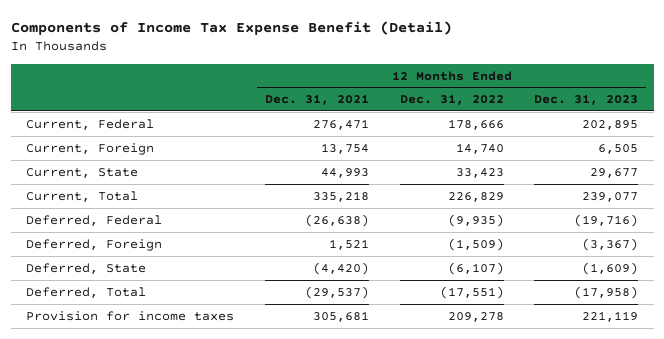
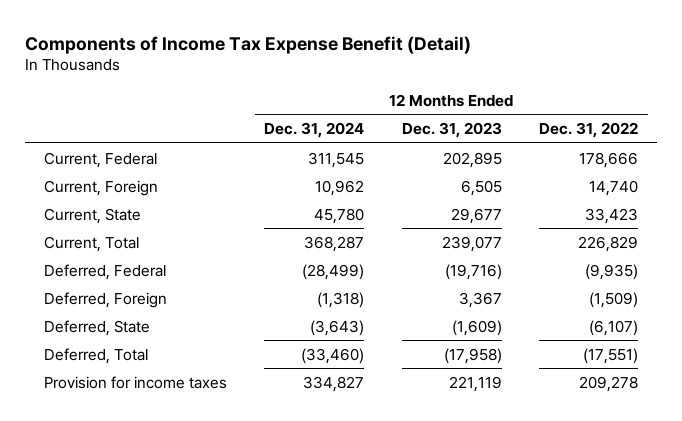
[264,94,369,106] Dec. 31, 2021 -> none
none -> [264,121,365,138] Dec. 31, 2024
[582,237,639,251] (3,367) -> [458,291,502,308] 3,367

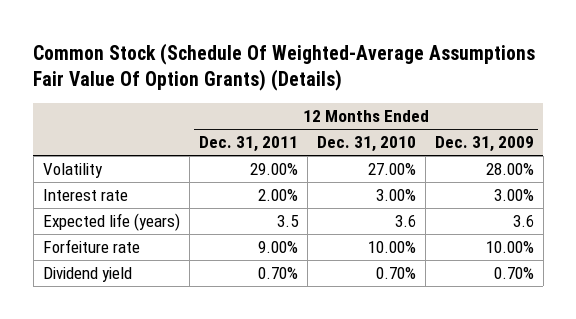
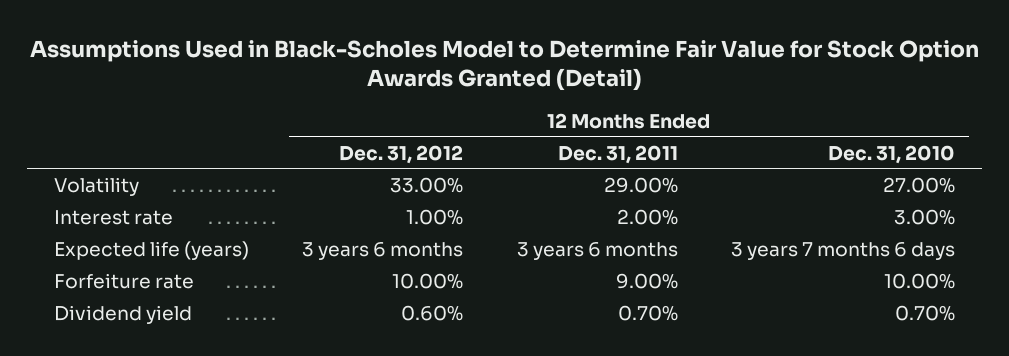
[33,42,536,92] Common Stock (Schedule Of Weighted-Average Assumptions Fair Value Of Option Grants) (Details) -> [29,39,979,92] Assumptions Used in Black-Scholes Model to Determine Fair Value for Stock Option Awards Granted (Detail)
[434,136,534,153] Dec. 31, 2009 -> none
none -> [339,144,464,164] Dec. 31, 2012
[276,215,299,228] 3.5 -> [516,241,678,260] 3 years 6 months
[394,215,416,228] 3.6 -> [731,241,956,260] 3 years 7 months 6 days

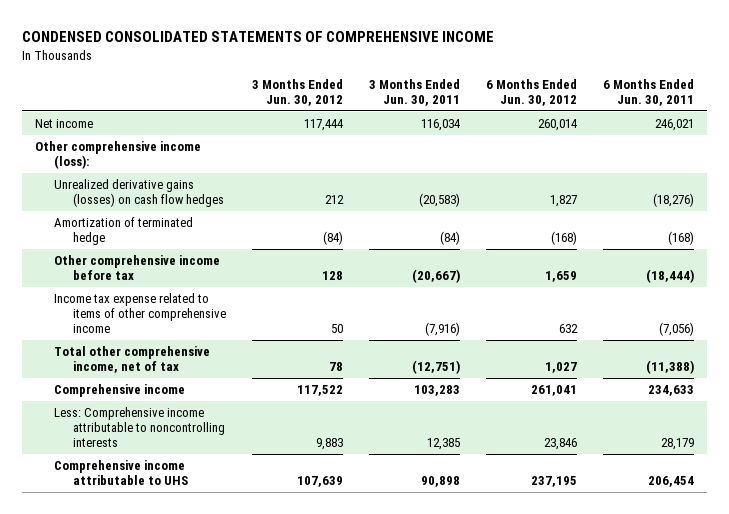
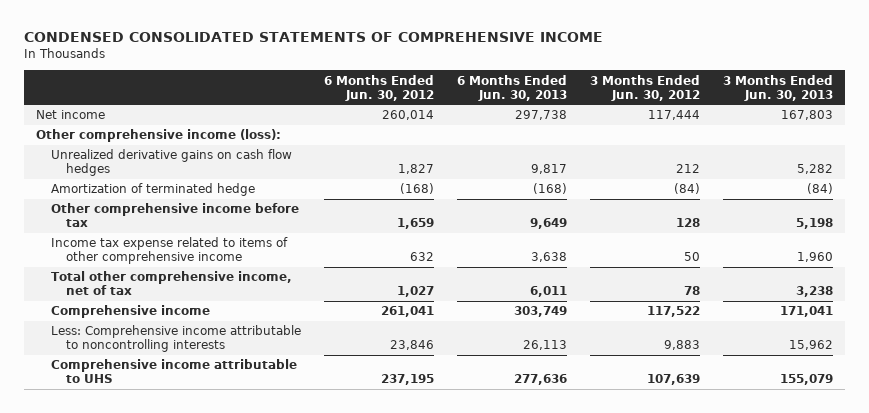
[368,78,460,107] 3 Months Ended Jun. 30, 2011 -> none
[602,78,694,107] 6 Months Ended Jun. 30, 2011 -> none
none -> [456,74,567,101] 6 Months Ended Jun. 30, 2013
none -> [723,74,834,101] 3 Months Ended Jun. 30, 2013
[53,179,224,208] Unrealized derivative gains (losses) on cash flow hedges -> [50,149,292,177] Unrealized derivative gains on cash flow hedges

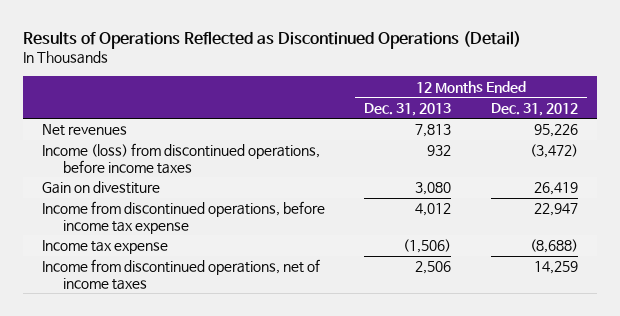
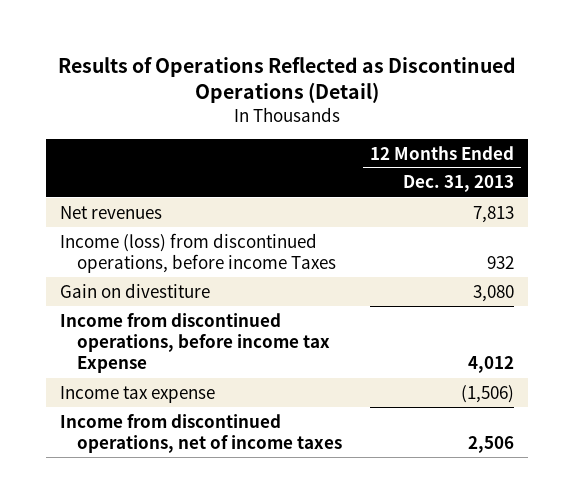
[490,102,578,116] Dec. 31, 2012 -> none
[42,143,321,174] Income (loss) from discontinued operations, before income taxes -> [60,232,336,274] Income (loss) from discontinued operations, before income Taxes
[42,201,326,234] Income from discontinued operations, before income tax expense -> [60,312,330,374] Income from discontinued operations, before income tax Expense

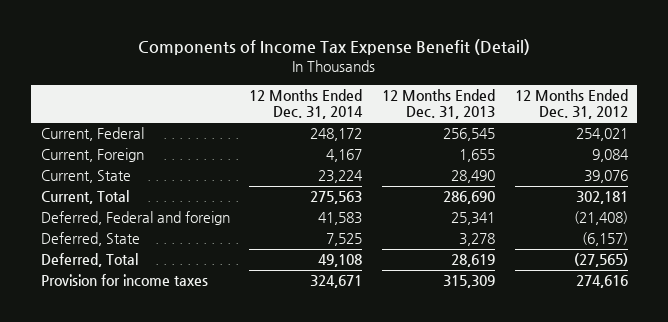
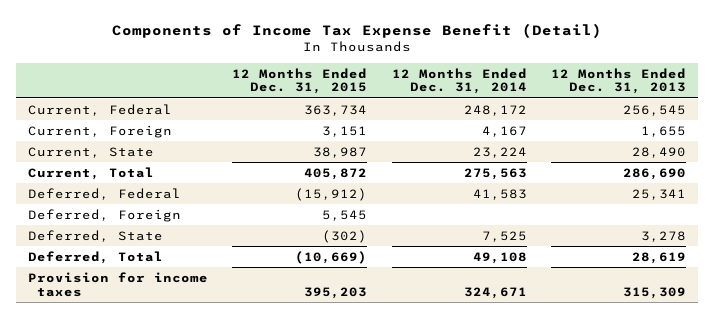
[514,89,628,120] 12 Months Ended Dec. 31, 2012 -> none
none -> [232,67,368,95] 12 Months Ended Dec. 31, 2015
[40,211,230,226] Deferred, Federal and foreign -> [28,187,182,200] Deferred, Federal
none -> [28,208,182,222] Deferred, Foreign

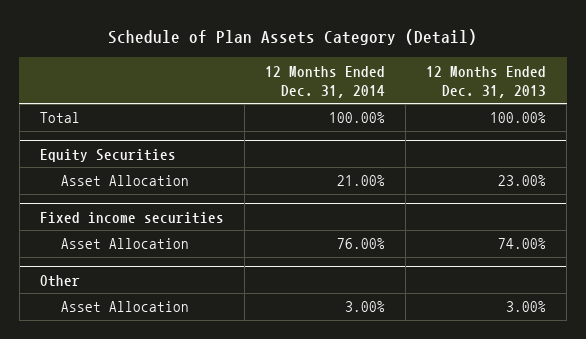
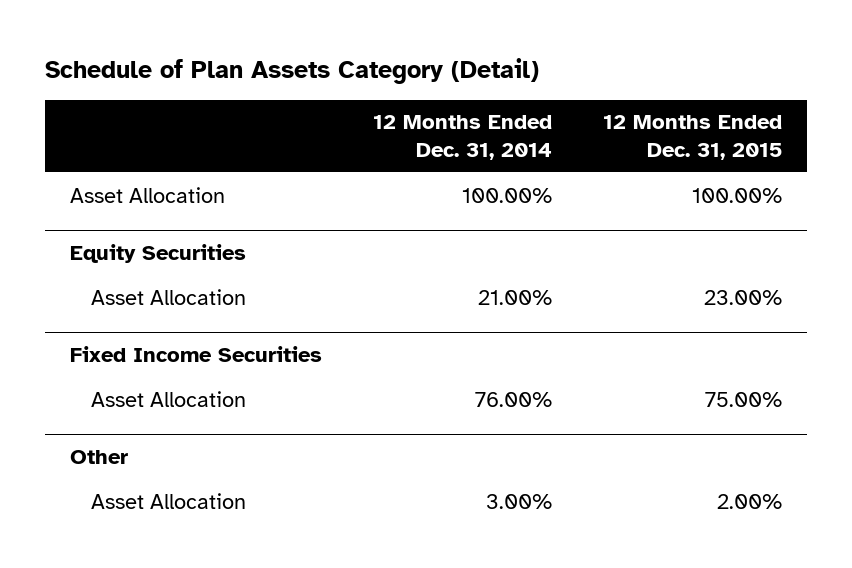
[426,65,547,99] 12 Months Ended Dec. 31, 2013 -> none
none -> [602,115,782,160] 12 Months Ended Dec. 31, 2015
[39,112,80,124] Total -> none
none -> [70,186,226,203] Asset Allocation
[39,211,224,224] Fixed income securities -> [70,346,323,363] Fixed Income Securities

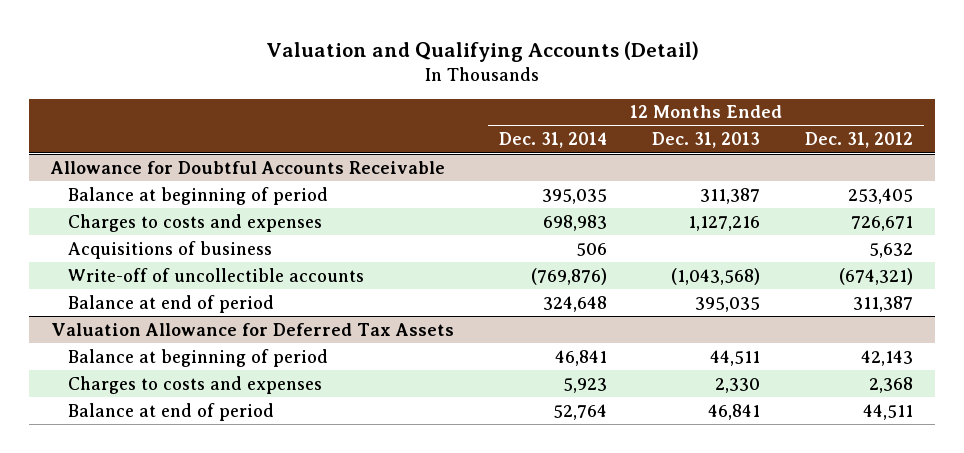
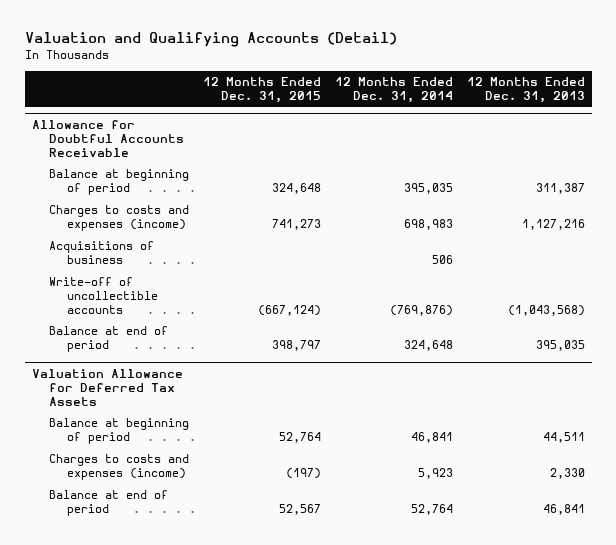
[804,132,913,149] Dec. 31, 2012 -> none
none -> [203,76,322,103] 12 Months Ended Dec. 31, 2015
[68,213,323,232] Charges to costs and expenses -> [49,205,190,232] Charges to costs and expenses (income)
[68,375,323,394] Charges to costs and expenses -> [49,454,190,481] Charges to costs and expenses (income)

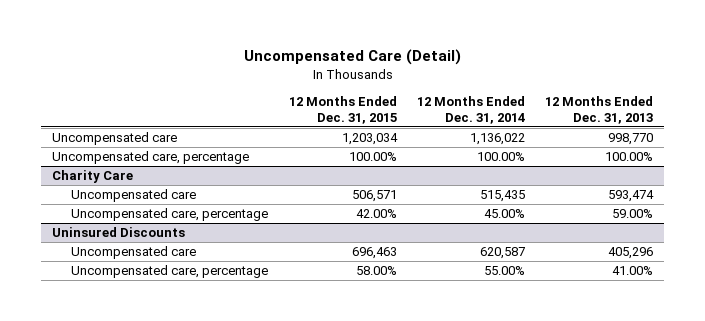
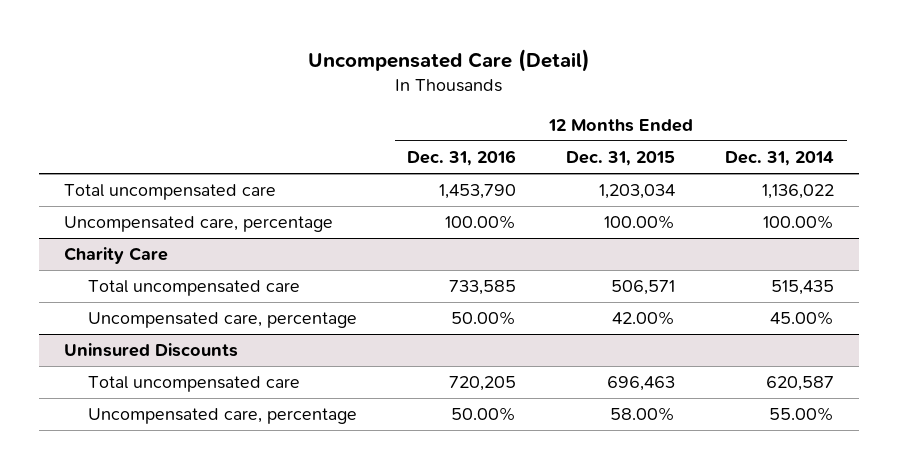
[545,95,654,124] 12 Months Ended Dec. 31, 2013 -> none
none -> [407,150,517,167] Dec. 31, 2016
[51,132,177,146] Uncompensated care -> [63,184,276,201] Total uncompensated care
[71,189,197,203] Uncompensated care -> [88,280,301,297] Total uncompensated care
[71,246,197,260] Uncompensated care -> [88,376,301,393] Total uncompensated care

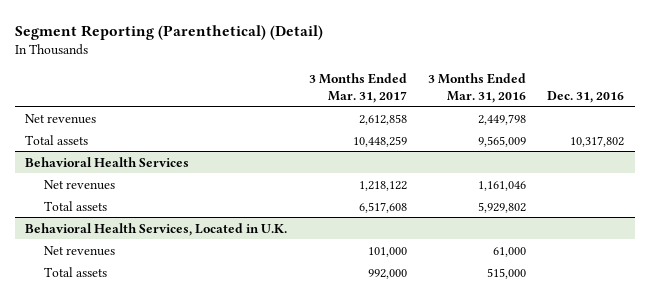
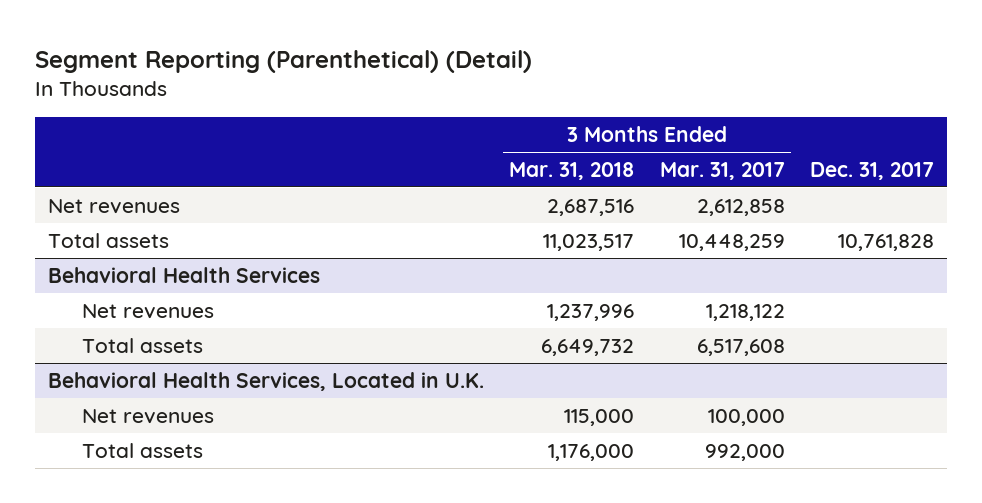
[427,73,526,103] 3 Months Ended Mar. 31, 2016 -> none
[547,90,625,103] Dec. 31, 2016 -> none
none -> [509,161,635,180] Mar. 31, 2018
none -> [810,161,935,180] Dec. 31, 2017
[367,246,407,257] 101,000 -> [707,408,785,426] 100,000

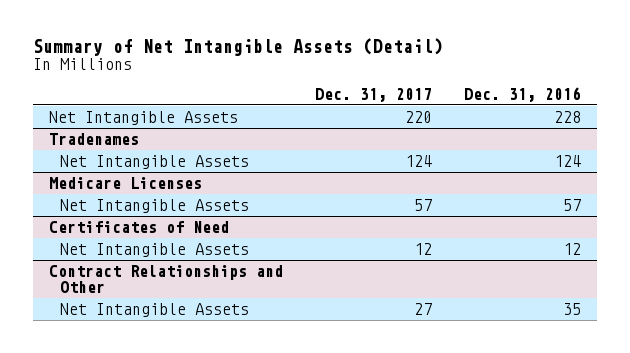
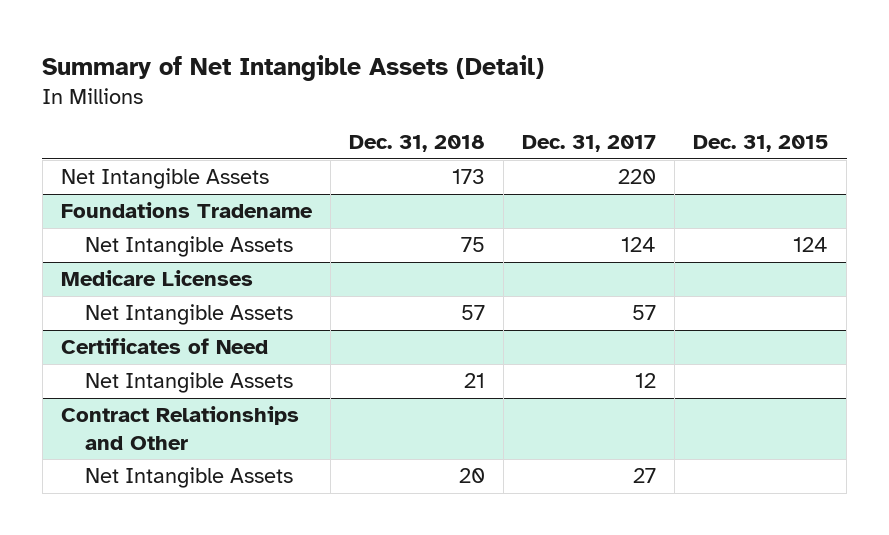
[464,86,582,102] Dec. 31, 2016 -> none
none -> [348,135,485,153] Dec. 31, 2018
none -> [693,135,829,153] Dec. 31, 2015
[49,132,140,145] Tradenames -> [60,201,313,218] Foundations Tradename

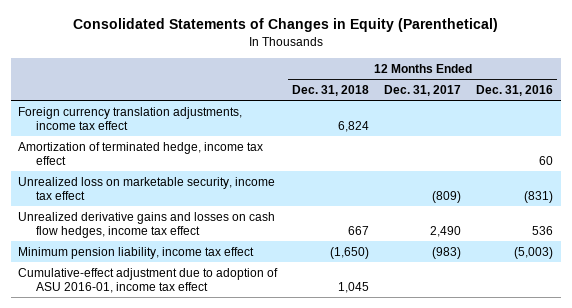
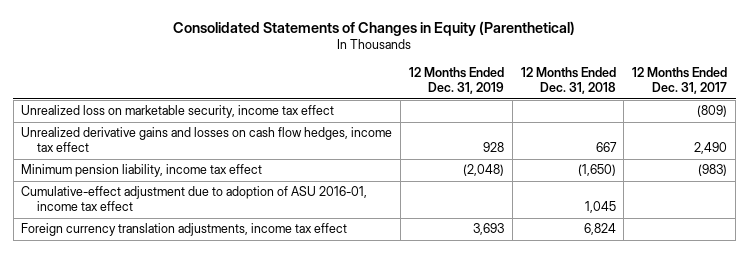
[476,84,554,96] Dec. 31, 2016 -> none
none -> [408,67,504,95] 12 Months Ended Dec. 31, 2019
[18,141,264,166] Amortization of terminated hedge, income tax effect -> none
[18,106,243,131] Foreign currency translation adjustments, income tax effect -> [21,223,348,237] Foreign currency translation adjustments, income tax effect

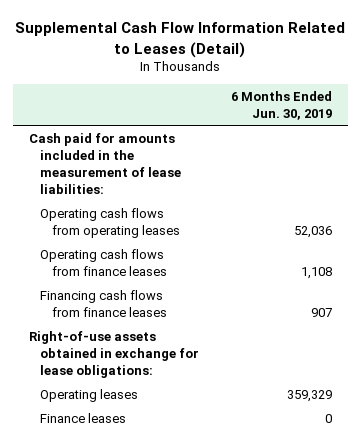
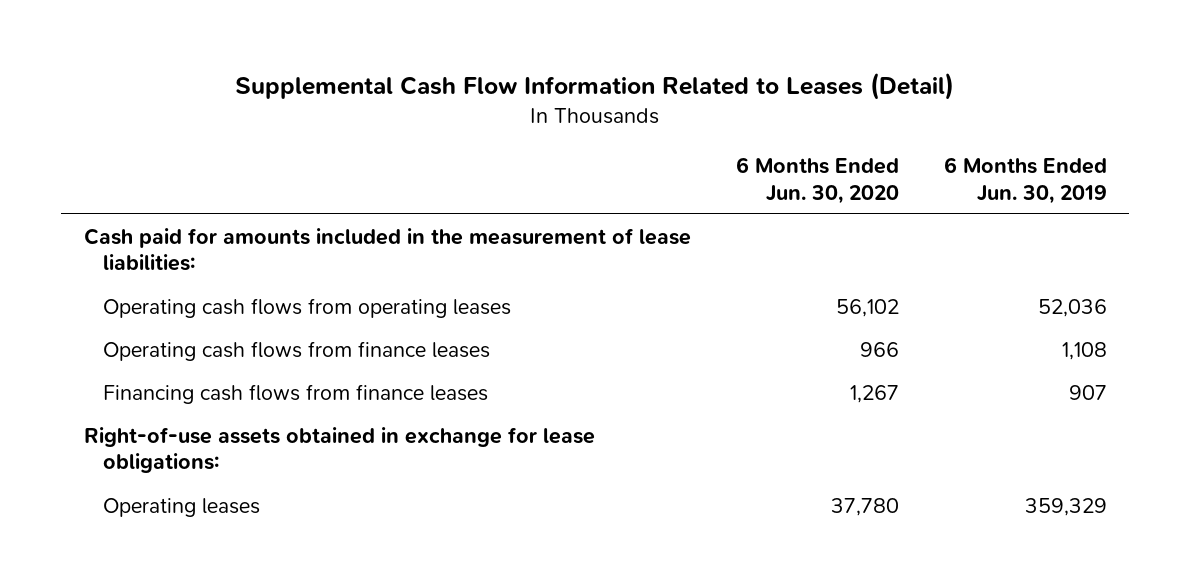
none -> [735,156,899,204] 6 Months Ended Jun. 30, 2020
[40,412,127,423] Finance leases -> none

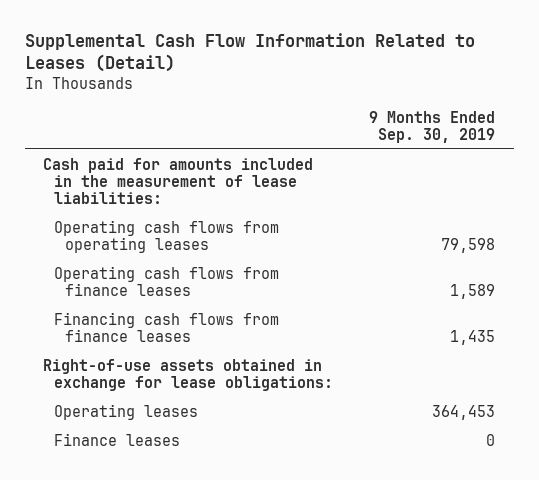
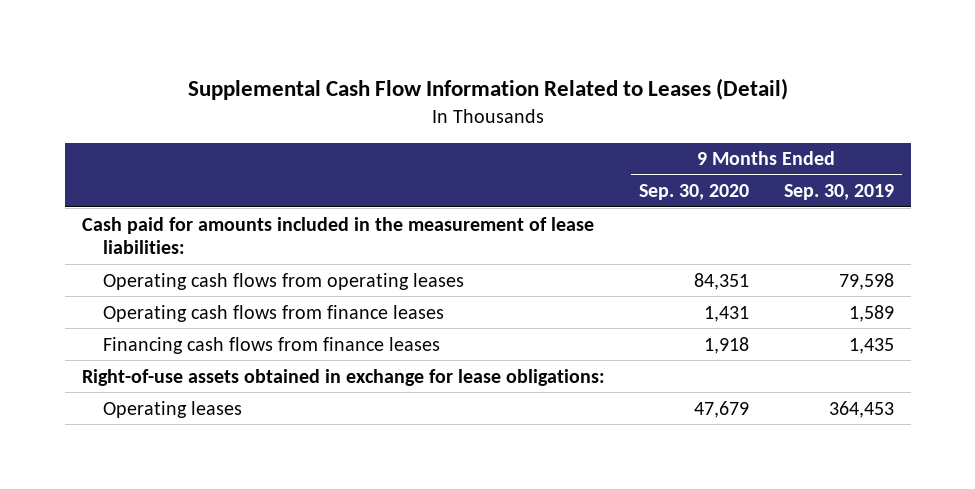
none -> [639,184,750,201] Sep. 30, 2020
[54,432,181,446] Finance leases -> none

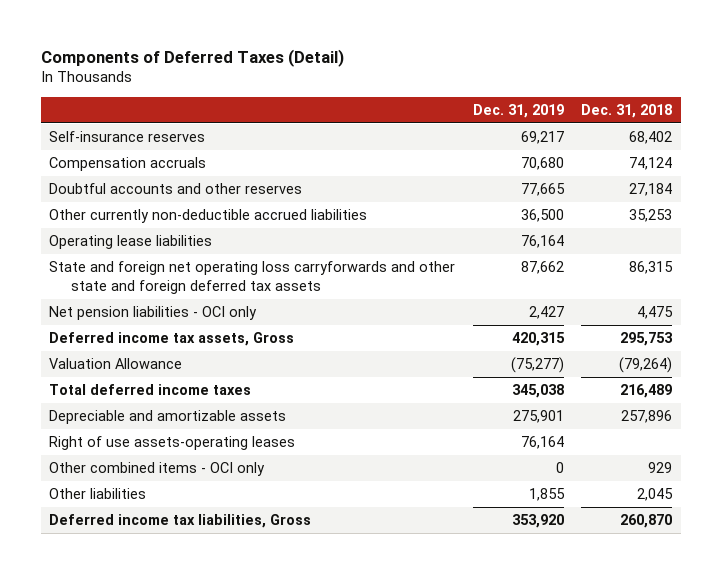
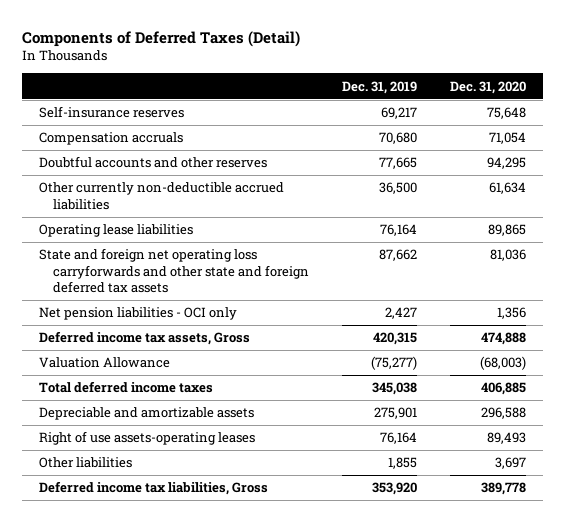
[581,103,673,118] Dec. 31, 2018 -> none
none -> [450,80,527,94] Dec. 31, 2020
[49,462,266,477] Other combined items - OCI only -> none

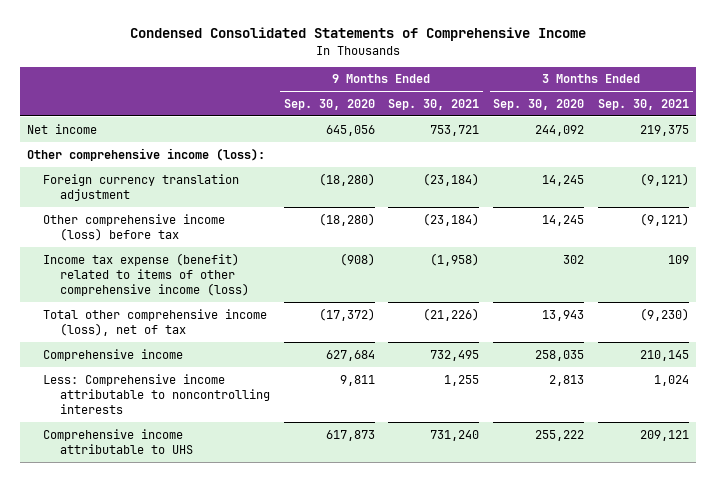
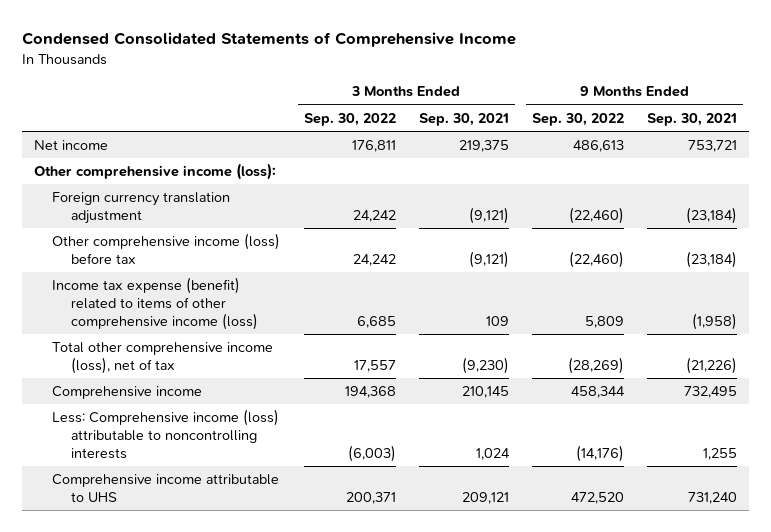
[283,98,375,110] Sep. 30, 2020 -> none
[493,98,585,110] Sep. 30, 2020 -> none
none -> [303,112,396,126] Sep. 30, 2022
none -> [532,112,625,126] Sep. 30, 2022
[43,373,270,415] Less: Comprehensive income attributable to noncontrolling interests -> [52,409,280,459] Less: Comprehensive income (loss) attributable to noncontrolling interests

